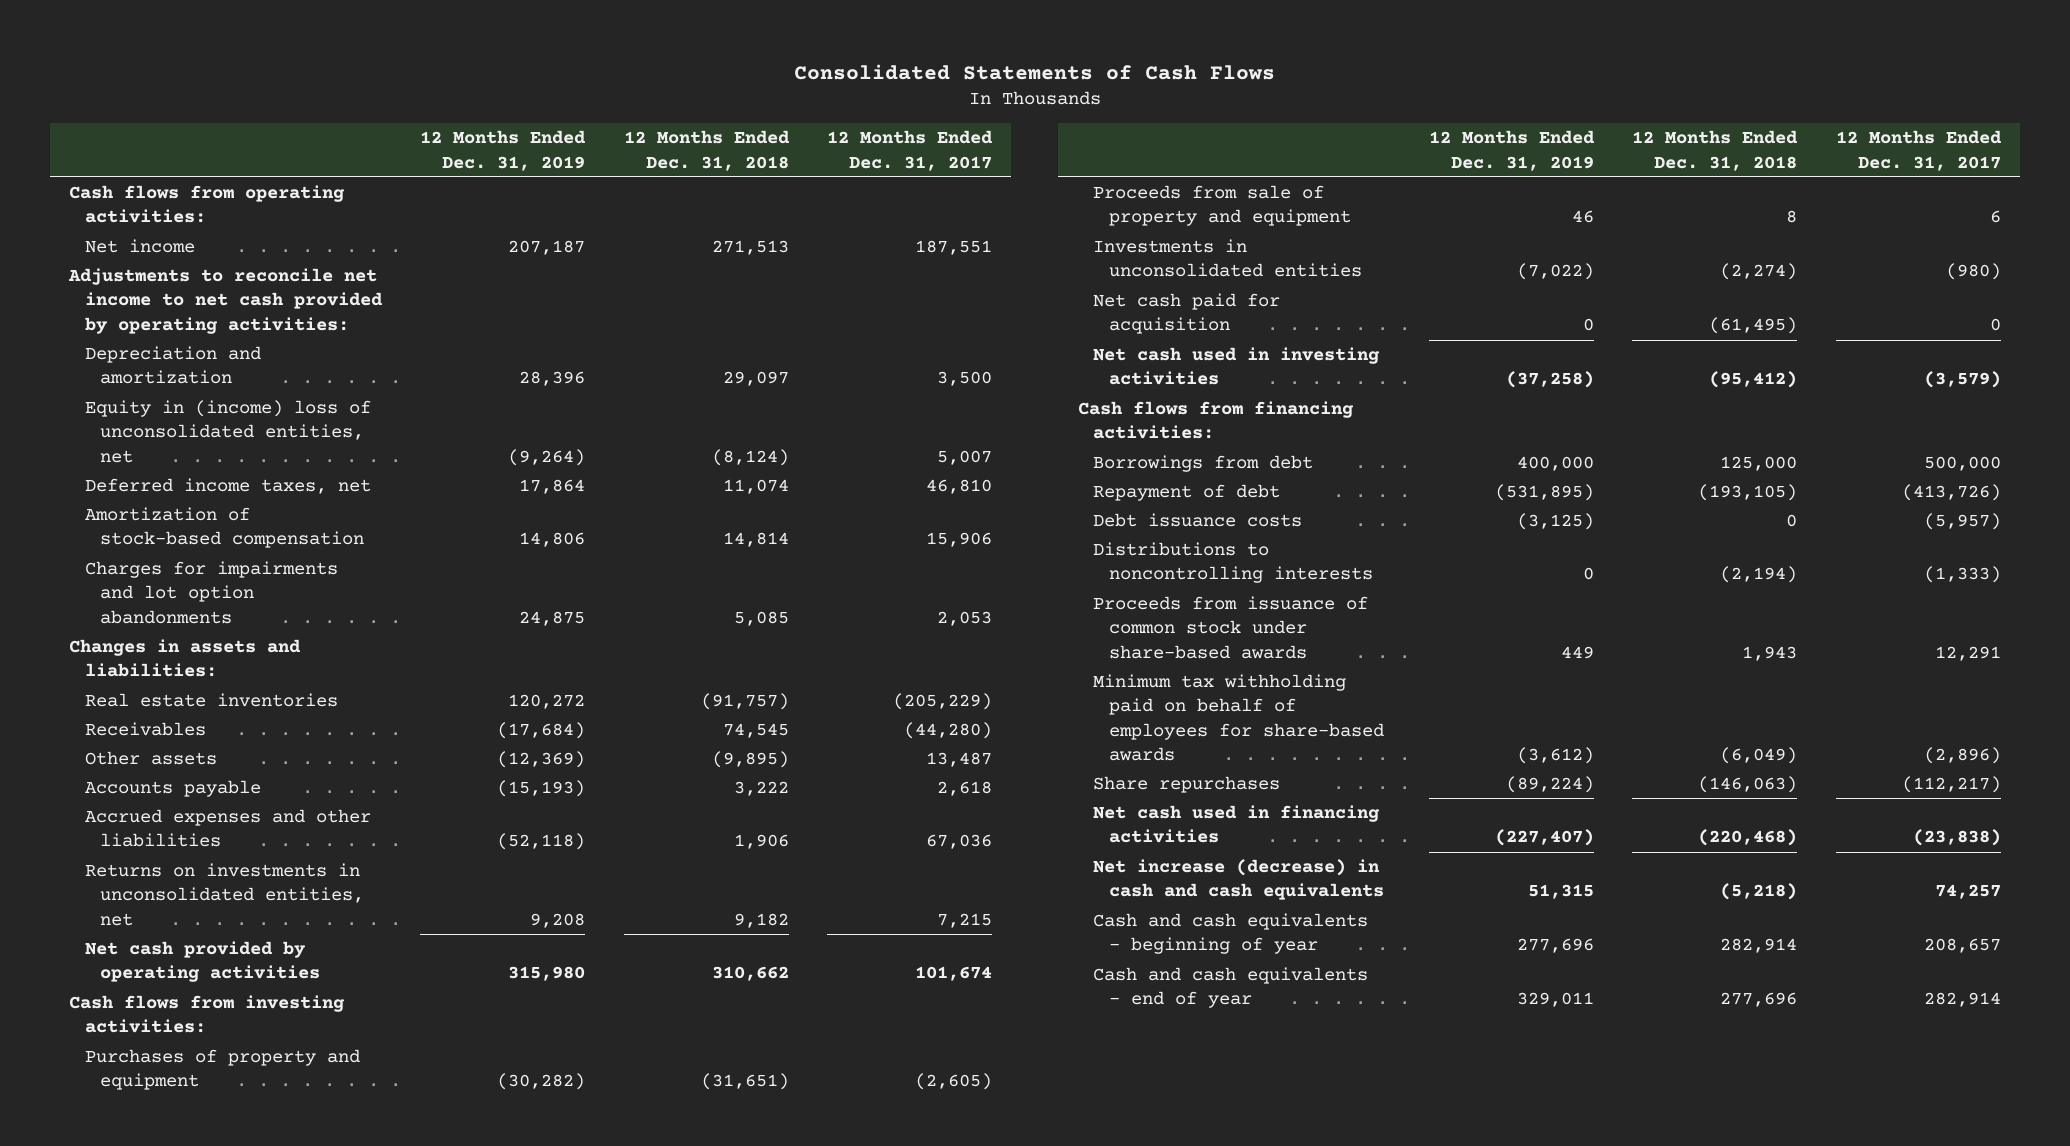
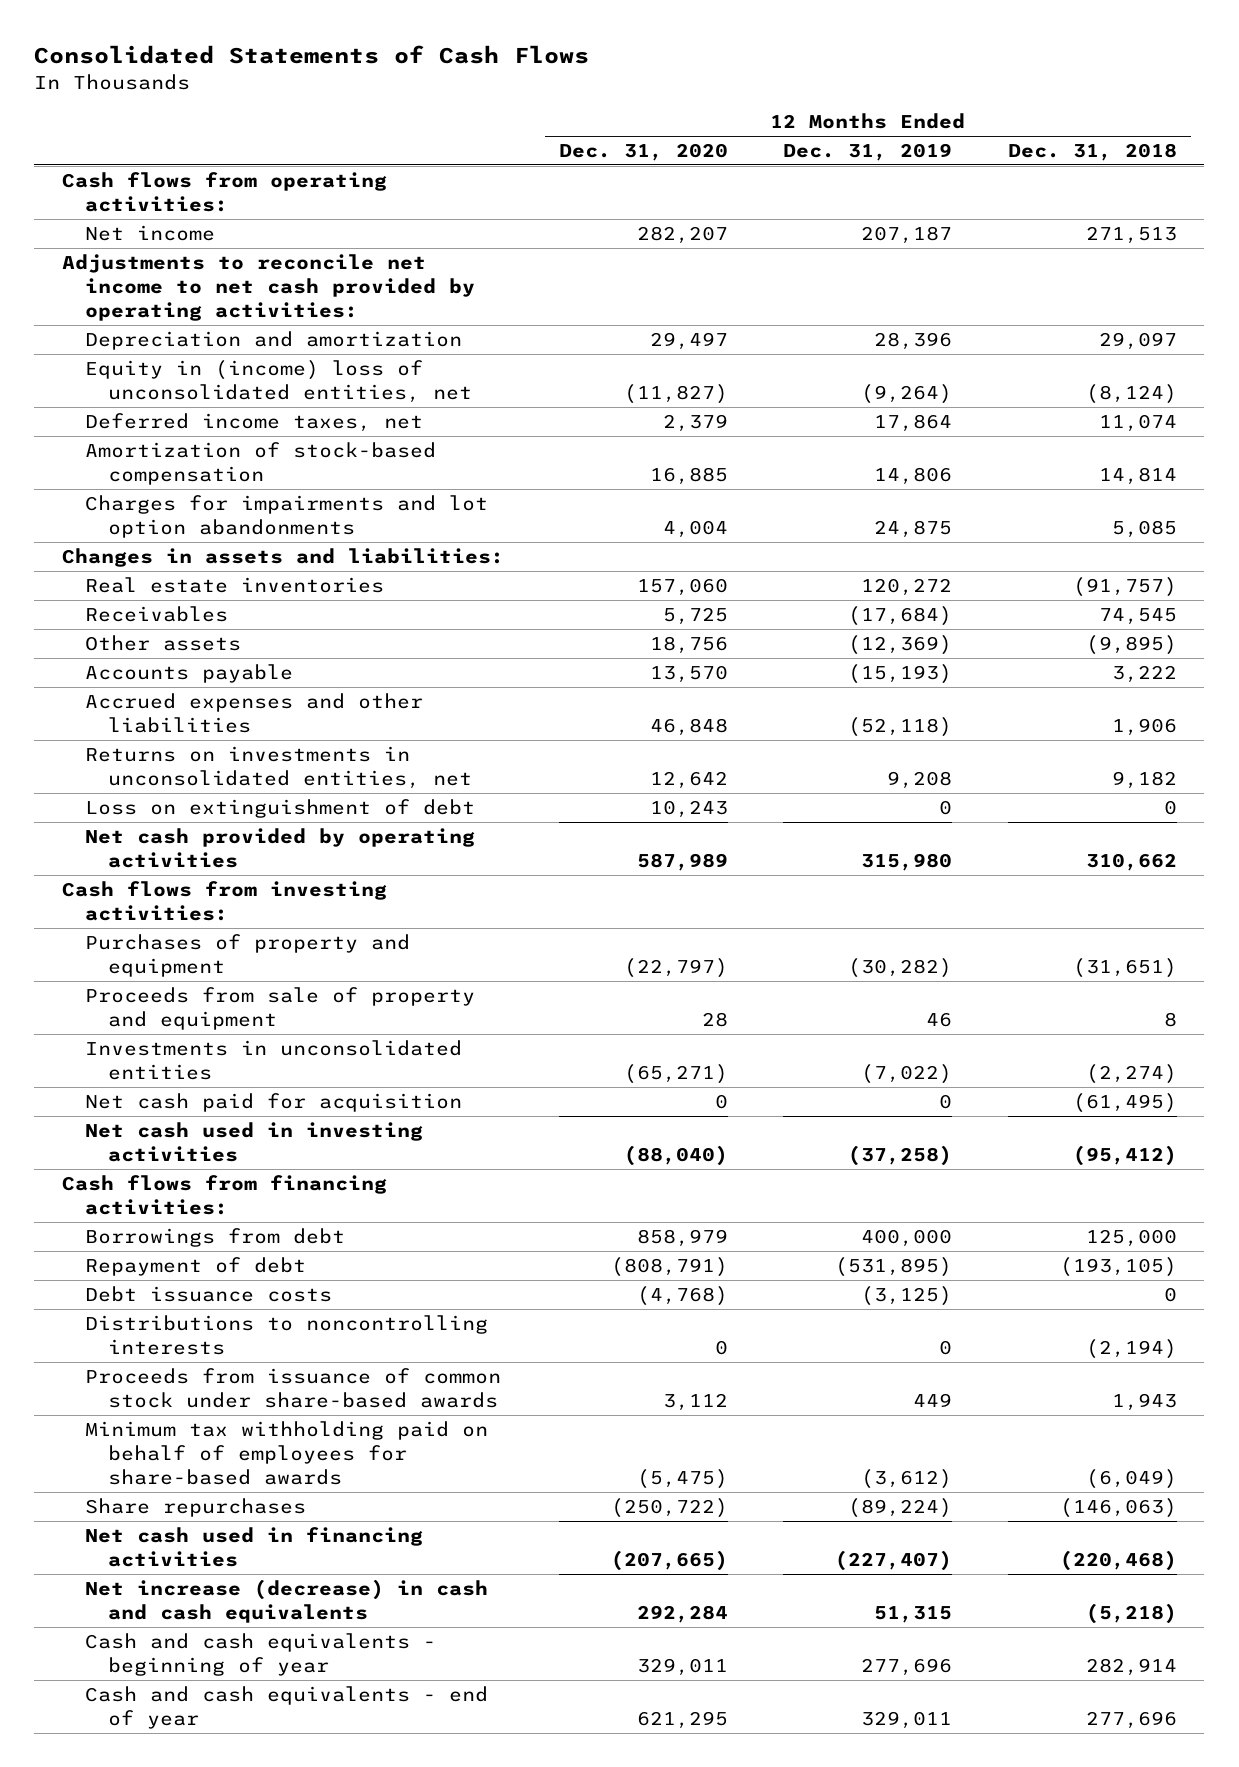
[827,130,994,171] 12 Months Ended Dec. 31, 2017 -> none
none -> [559,143,729,162] Dec. 31, 2020
none -> [85,798,476,818] Loss on extinguishment of debt

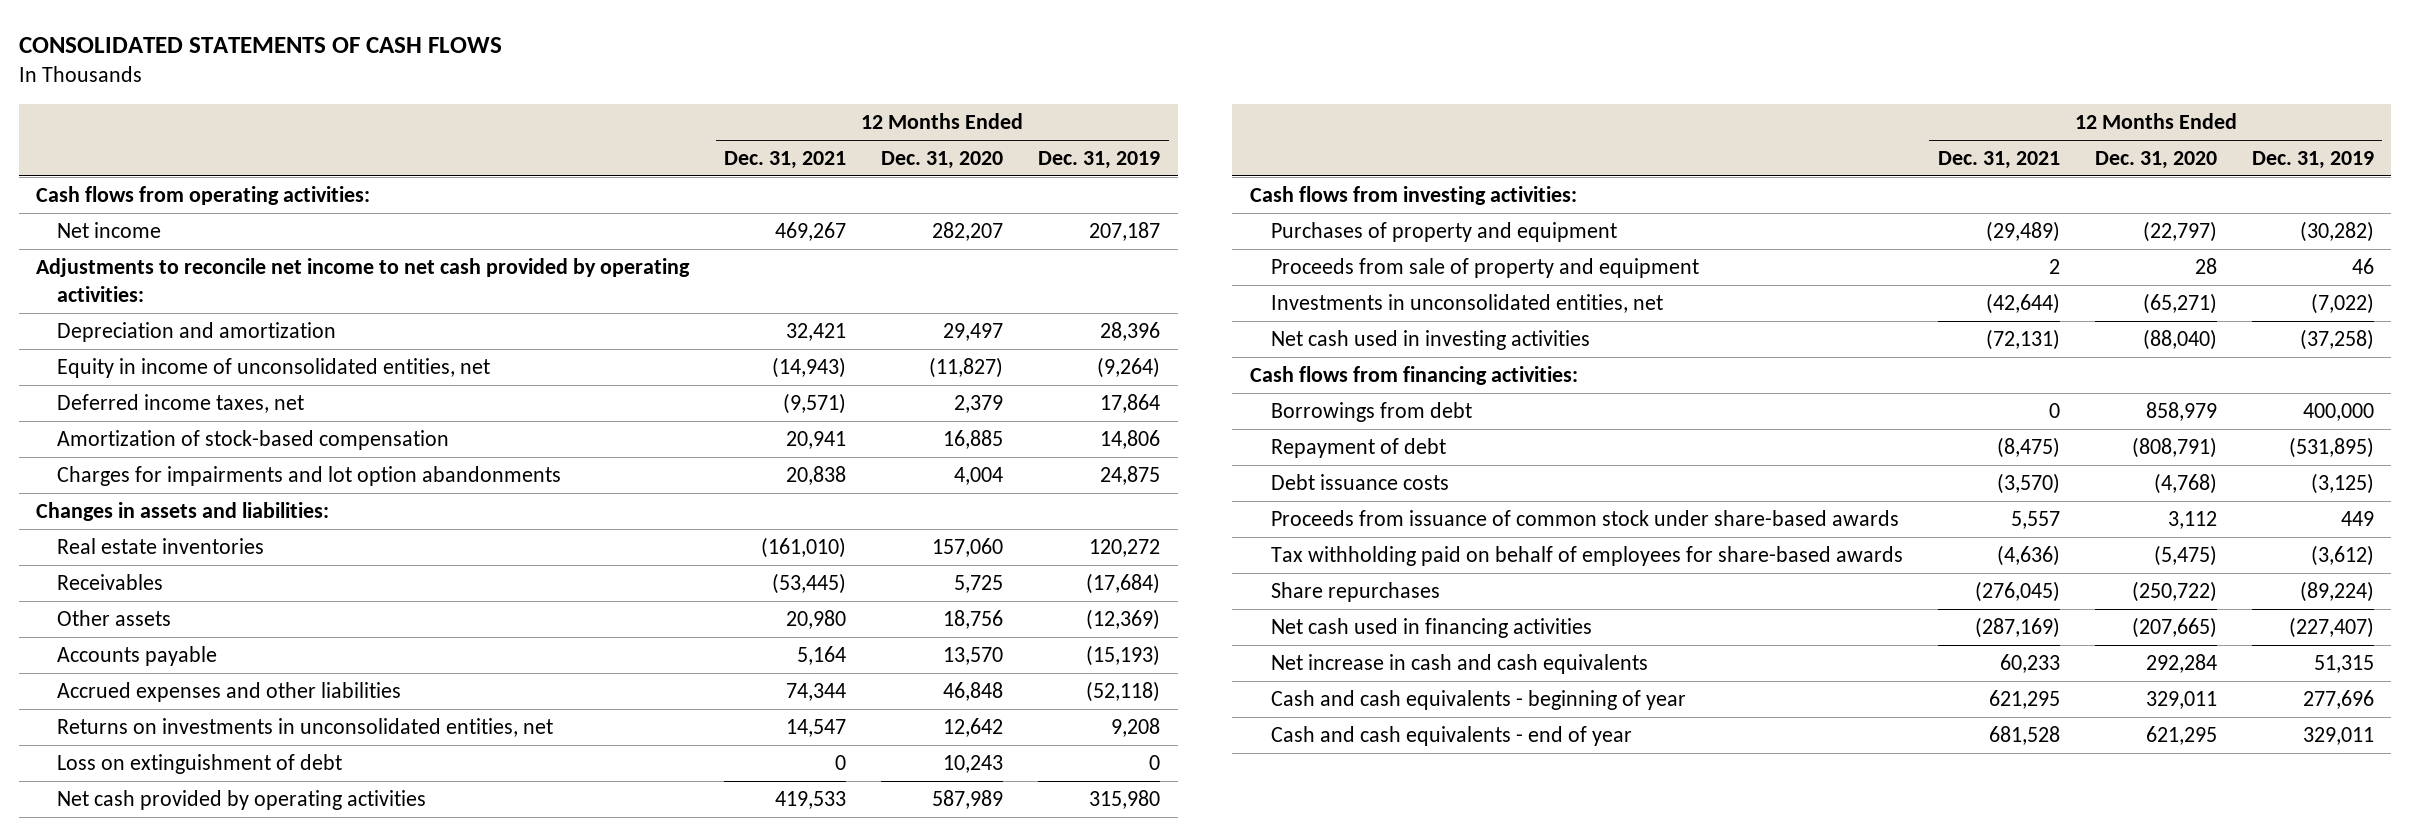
[34,45,590,65] Consolidated Statements of Cash Flows -> [18,36,502,53] CONSOLIDATED STATEMENTS OF CASH FLOWS
[1007,143,1177,162] Dec. 31, 2018 -> none
none -> [724,151,847,170] Dec. 31, 2021
[85,359,473,404] Equity in (income) loss of unconsolidated entities, net -> [57,357,491,378] Equity in income of unconsolidated entities, net
[85,1092,463,1112] Net cash paid for acquisition -> none
[85,1039,463,1081] Investments in unconsolidated entities -> [1271,293,1664,313] Investments in unconsolidated entities, net
[85,1314,489,1356] Distributions to noncontrolling interests -> none
[85,1420,489,1486] Minimum tax withholding paid on behalf of employees for share-based awards -> [1271,545,1904,566] Tax withholding paid on behalf of employees for share-based awards
[85,1578,489,1624] Net increase (decrease) in cash and cash equivalents -> [1271,653,1649,674] Net increase in cash and cash equivalents

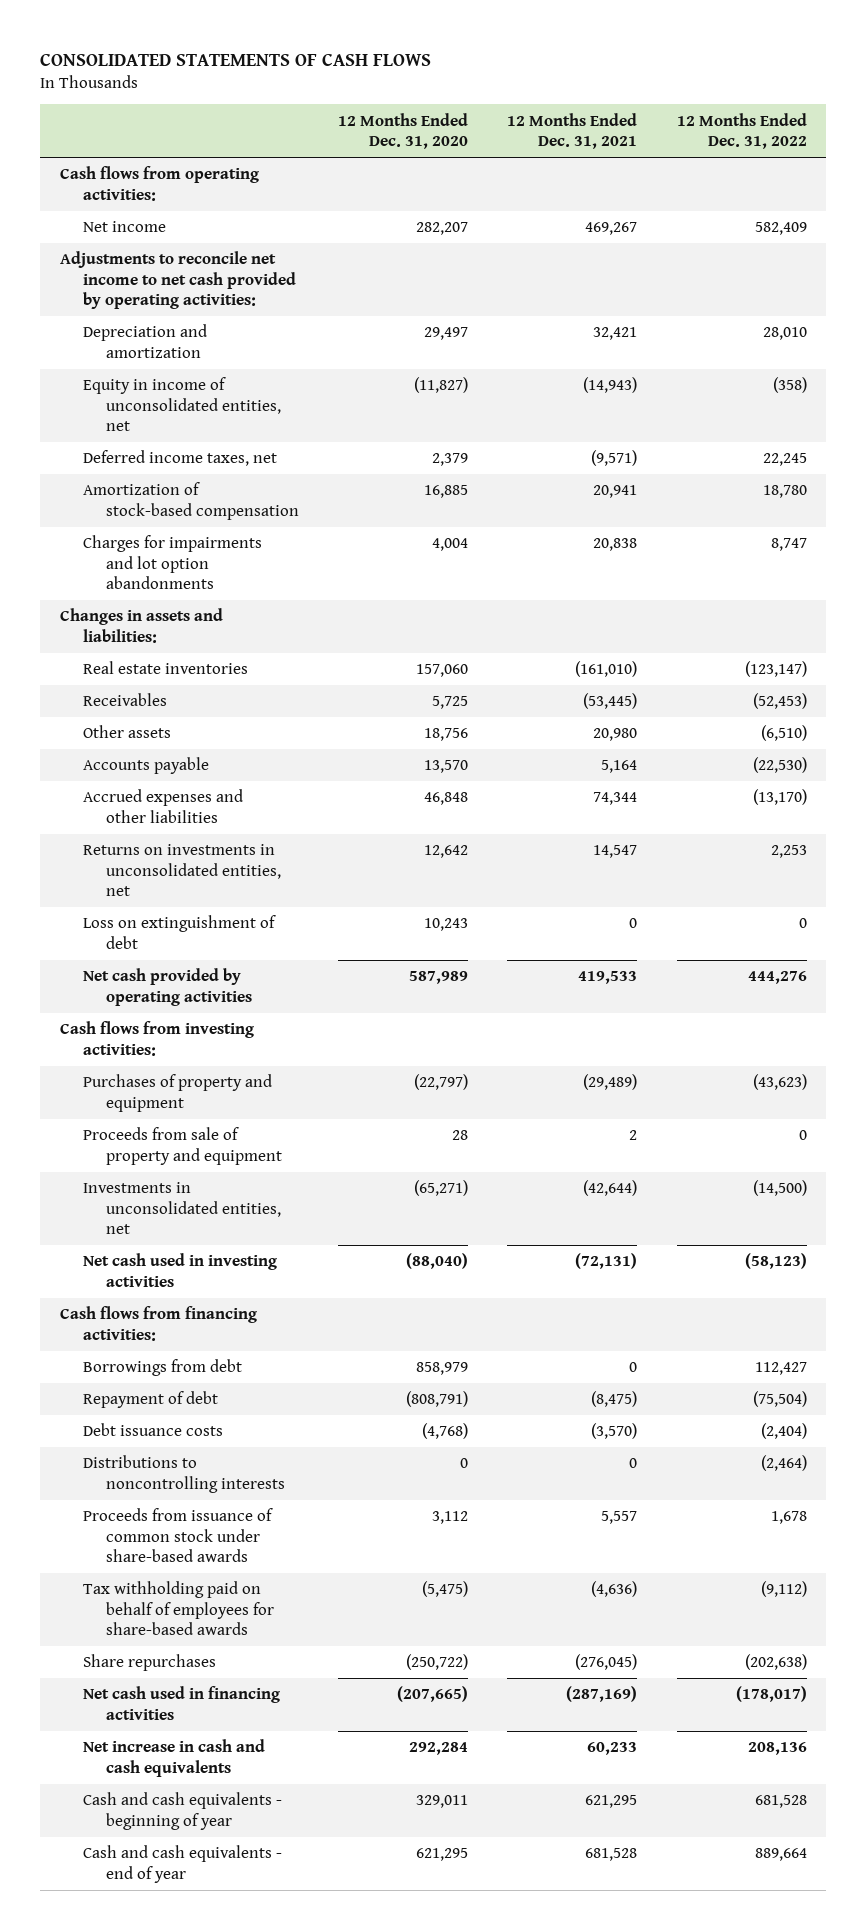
[1038,151,1161,170] Dec. 31, 2019 -> none
none -> [676,112,807,150] 12 Months Ended Dec. 31, 2022
none -> [82,1455,286,1493] Distributions to noncontrolling interests

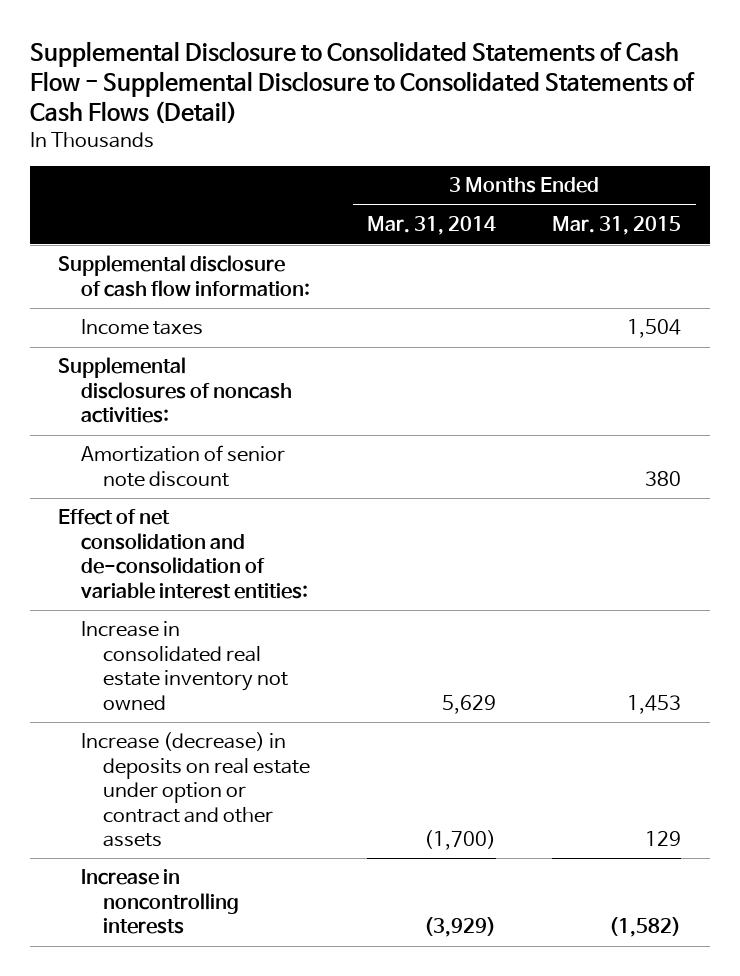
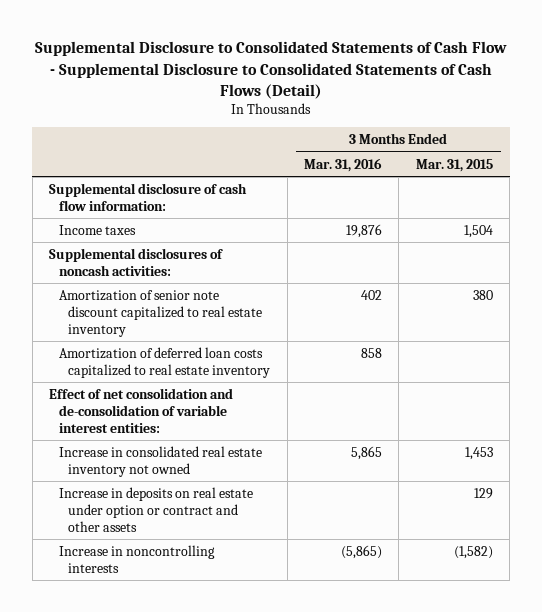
[366,216,496,236] Mar. 31, 2014 -> none
none -> [304,157,383,172] Mar. 31, 2016
[80,445,285,487] Amortization of senior note discount -> [58,289,263,337] Amortization of senior note discount capitalized to real estate inventory
none -> [58,346,271,378] Amortization of deferred loan costs capitalized to real estate inventory
[80,732,310,847] Increase (decrease) in deposits on real estate under option or contract and other assets -> [58,486,253,532] Increase in deposits on real estate under option or contract and other assets

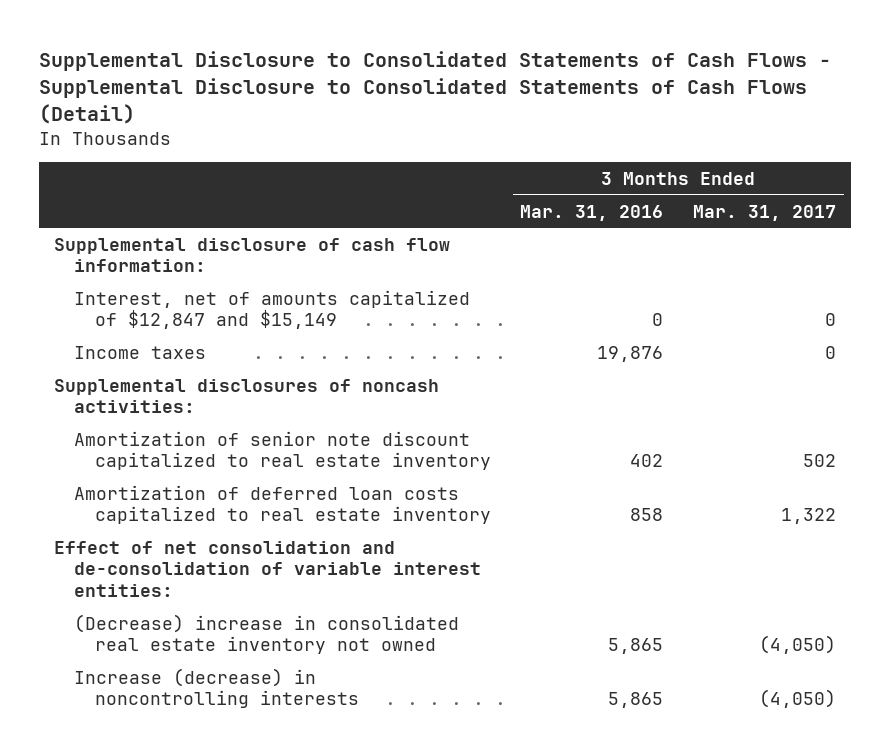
[34,41,507,99] Supplemental Disclosure to Consolidated Statements of Cash Flow - Supplemental Disclosure to Consolidated Statements of Cash Flows (Detail) -> [39,50,832,125] Supplemental Disclosure to Consolidated Statements of Cash Flows - Supplemental Disclosure to Consolidated Statements of Cash Flows (Detail)
[415,158,493,172] Mar. 31, 2015 -> none
none -> [693,204,837,221] Mar. 31, 2017
none -> [74,289,471,330] Interest, net of amounts capitalized of $12,847 and $15,149
[58,486,253,532] Increase in deposits on real estate under option or contract and other assets -> none
[58,445,262,477] Increase in consolidated real estate inventory not owned -> [74,613,460,655] (Decrease) increase in consolidated real estate inventory not owned
[58,544,215,573] Increase in noncontrolling interests -> [74,667,359,709] Increase (decrease) in noncontrolling interests
[341,544,383,559] (5,865) -> [608,692,664,709] 5,865

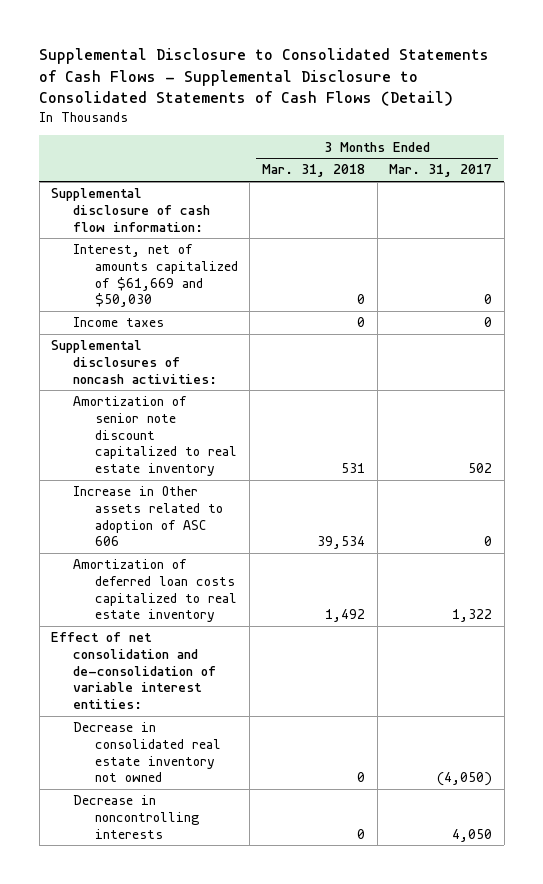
[520,204,664,221] Mar. 31, 2016 -> none
none -> [261,164,365,178] Mar. 31, 2018
[74,289,471,330] Interest, net of amounts capitalized of $12,847 and $15,149 -> [73,244,238,308] Interest, net of amounts capitalized of $61,669 and $50,030
none -> [73,486,223,547] Increase in Other assets related to adoption of ASC 606
[74,613,460,655] (Decrease) increase in consolidated real estate inventory not owned -> [73,722,221,783] Decrease in consolidated real estate inventory not owned
[74,667,359,709] Increase (decrease) in noncontrolling interests -> [73,795,199,839] Decrease in noncontrolling interests
[759,689,837,709] (4,050) -> [452,828,493,842] 4,050

